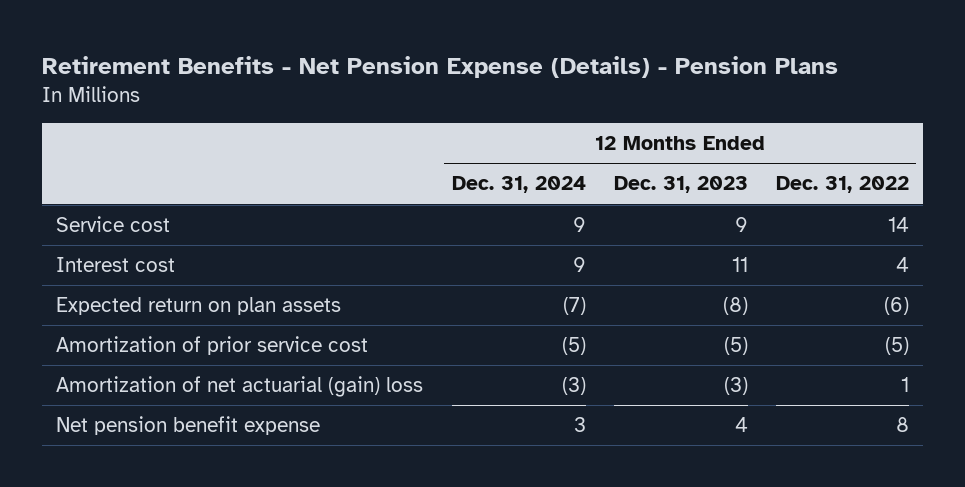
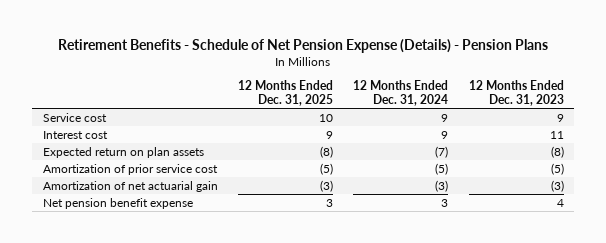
[42,56,839,79] Retirement Benefits - Net Pension Expense (Details) - Pension Plans -> [58,39,549,54] Retirement Benefits - Schedule of Net Pension Expense (Details) - Pension Plans
[776,176,910,194] Dec. 31, 2022 -> none
none -> [237,79,333,106] 12 Months Ended Dec. 31, 2025
[56,376,424,398] Amortization of net actuarial (gain) loss -> [42,180,218,192] Amortization of net actuarial gain

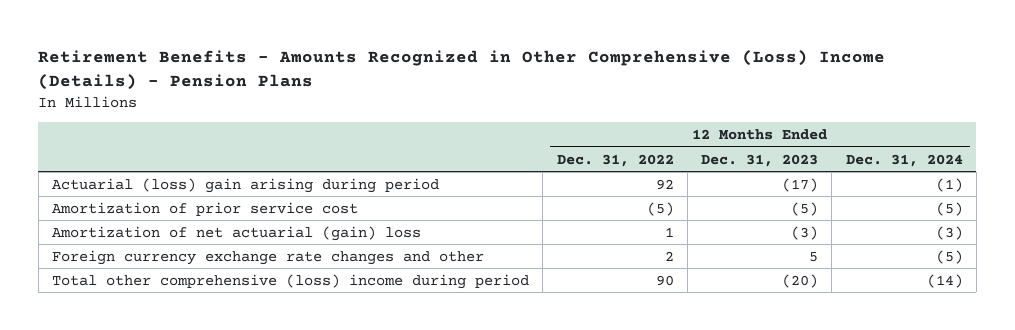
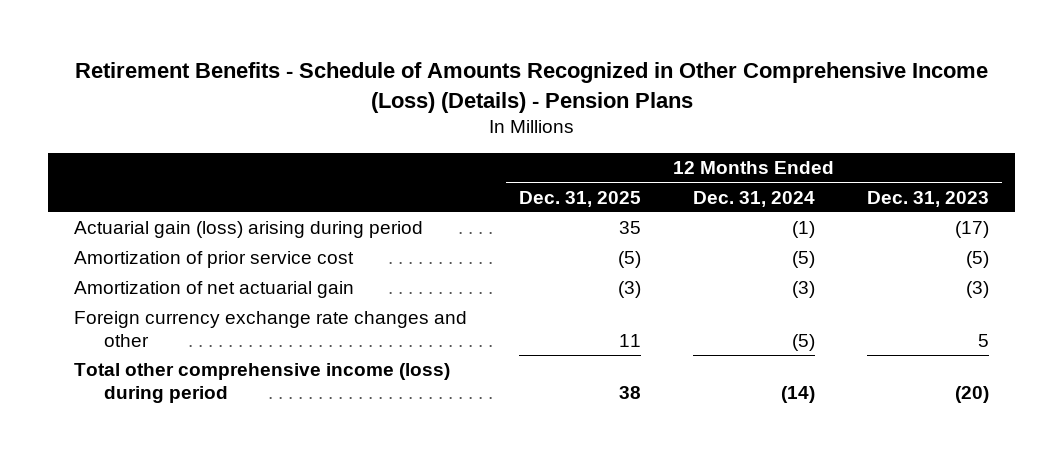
[38,50,886,91] Retirement Benefits - Amounts Recognized in Other Comprehensive (Loss) Income (Details) - Pension Plans -> [74,62,988,113] Retirement Benefits - Schedule of Amounts Recognized in Other Comprehensive Income (Loss) (Details) - Pension Plans
[556,153,674,167] Dec. 31, 2022 -> none
none -> [519,190,642,207] Dec. 31, 2025
[52,177,440,193] Actuarial (loss) gain arising during period -> [74,221,424,239] Actuarial gain (loss) arising during period
[52,225,422,241] Amortization of net actuarial (gain) loss -> [74,281,355,299] Amortization of net actuarial gain
[52,273,530,289] Total other comprehensive (loss) income during period -> [74,363,451,403] Total other comprehensive income (loss) during period

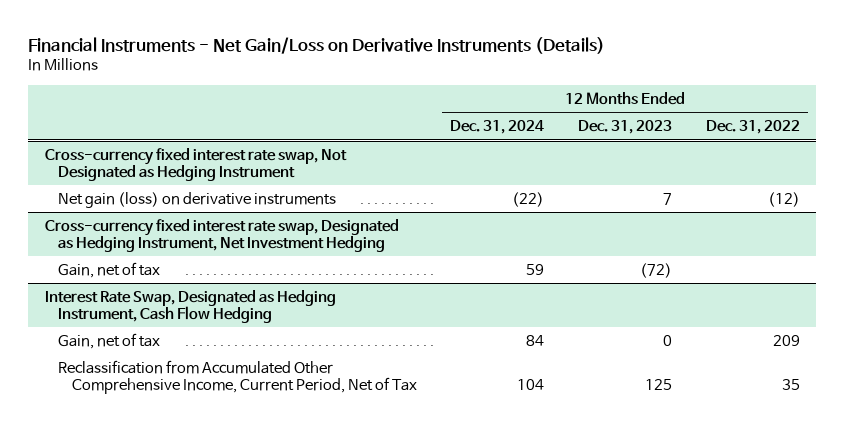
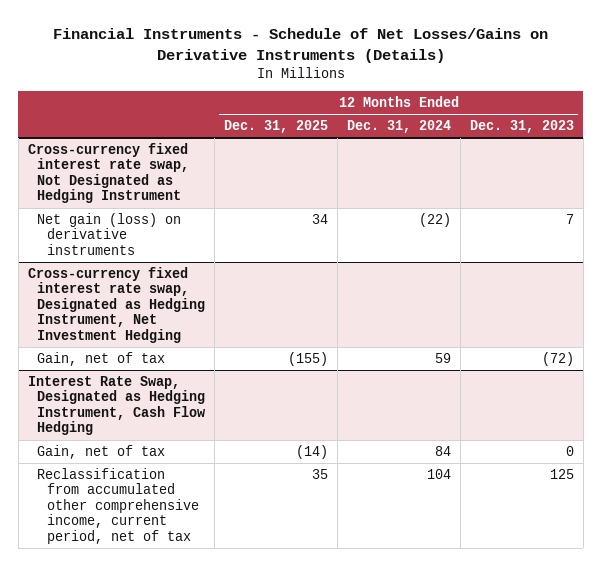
[28,36,606,54] Financial Instruments - Net Gain/Loss on Derivative Instruments (Details) -> [52,28,548,63] Financial Instruments - Schedule of Net Losses/Gains on Derivative Instruments (Details)
[705,120,800,135] Dec. 31, 2022 -> none
none -> [224,120,329,134] Dec. 31, 2025
[58,359,417,395] Reclassification from Accumulated Other Comprehensive Income, Current Period, Net of Tax -> [37,467,199,544] Reclassification from accumulated other comprehensive income, current period, net of tax

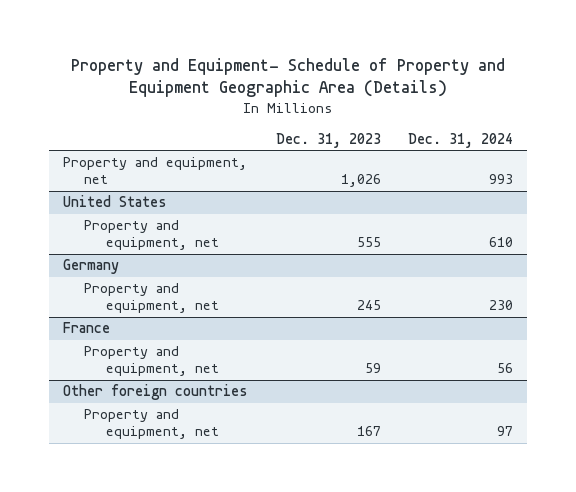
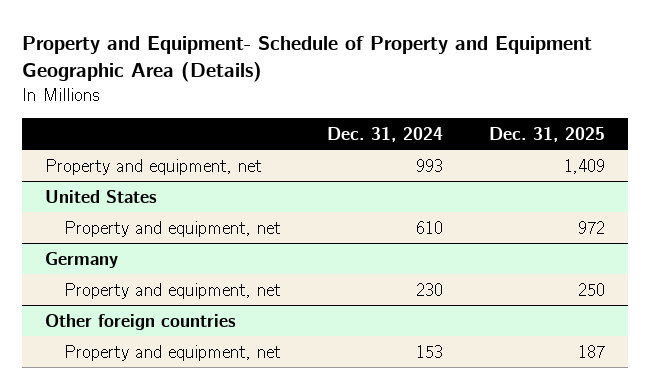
[275,132,381,148] Dec. 31, 2023 -> none
none -> [488,126,605,142] Dec. 31, 2025
[62,322,110,334] France -> none
[84,346,219,377] Property and equipment, net -> none
[497,426,514,437] 97 -> [415,344,443,358] 153

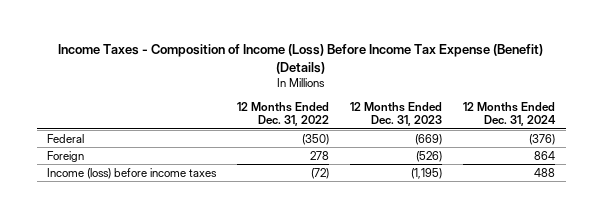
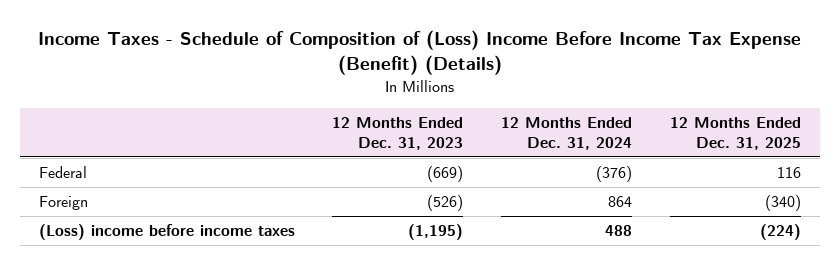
[58,44,544,74] Income Taxes - Composition of Income (Loss) Before Income Tax Expense (Benefit) (Details) -> [37,29,801,75] Income Taxes - Schedule of Composition of (Loss) Income Before Income Tax Expense (Benefit) (Details)
[237,102,330,127] 12 Months Ended Dec. 31, 2022 -> none
none -> [669,116,801,150] 12 Months Ended Dec. 31, 2025
[47,167,218,179] Income (loss) before income taxes -> [38,224,295,241] (Loss) income before income taxes

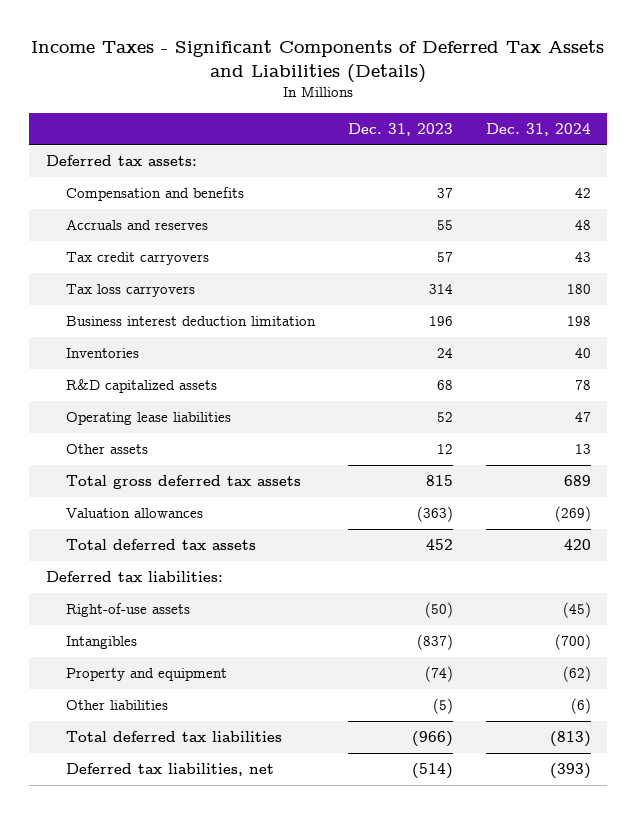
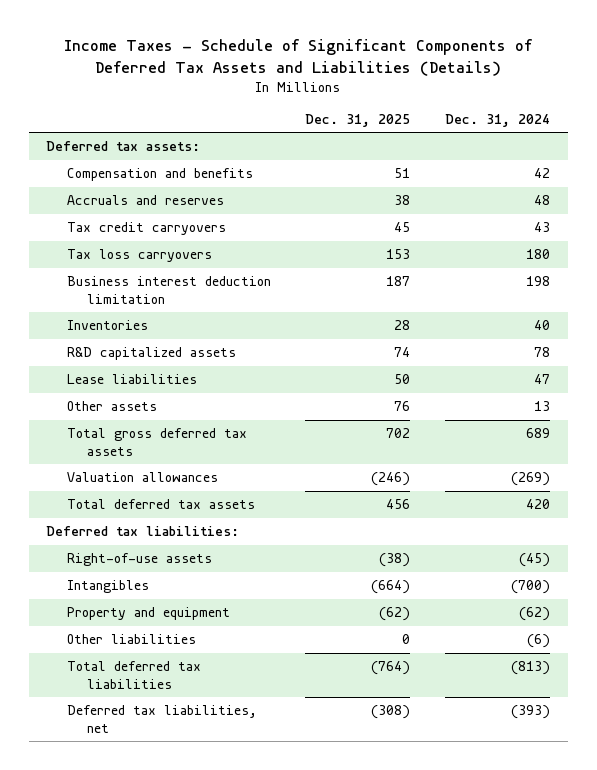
[31,40,605,83] Income Taxes - Significant Components of Deferred Tax Assets and Liabilities (Details) -> [64,38,534,76] Income Taxes - Schedule of Significant Components of Deferred Tax Assets and Liabilities (Details)
[348,122,454,136] Dec. 31, 2023 -> none
none -> [305,113,411,127] Dec. 31, 2025
[66,412,232,426] Operating lease liabilities -> [66,374,197,385] Lease liabilities

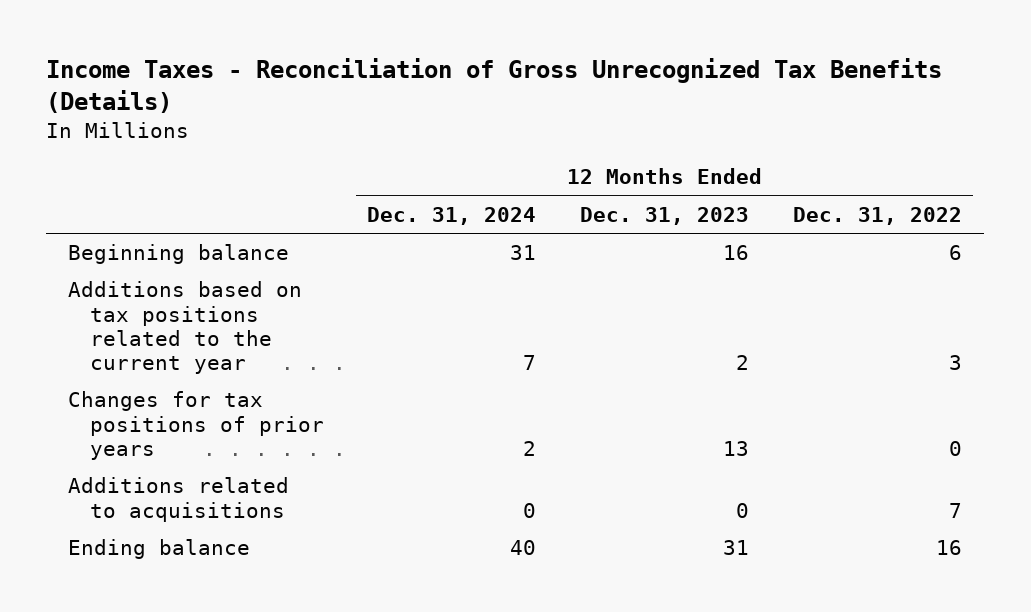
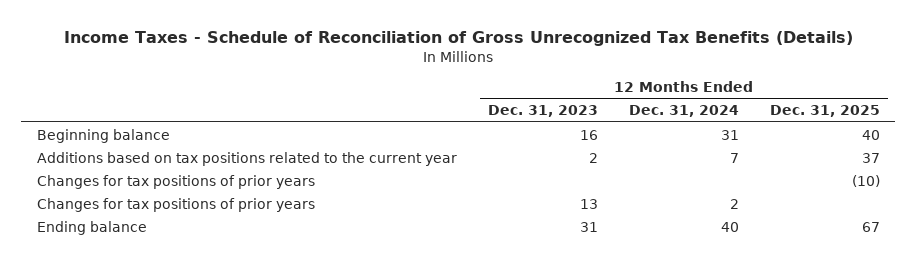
[46,58,943,114] Income Taxes - Reconciliation of Gross Unrecognized Tax Benefits (Details) -> [64,30,854,46] Income Taxes - Schedule of Reconciliation of Gross Unrecognized Tax Benefits (Details)
[793,206,963,225] Dec. 31, 2022 -> none
none -> [769,105,880,118] Dec. 31, 2025
none -> [36,174,315,189] Changes for tax positions of prior years
[68,477,290,522] Additions related to acquisitions -> none

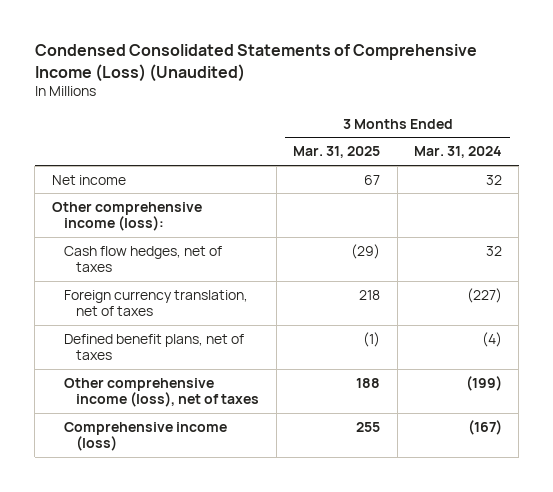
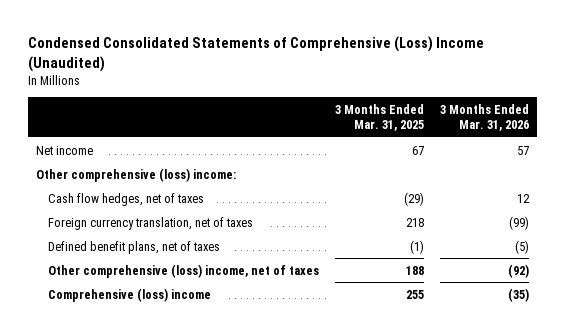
[34,44,477,82] Condensed Consolidated Statements of Comprehensive Income (Loss) (Unaudited) -> [28,35,485,72] Condensed Consolidated Statements of Comprehensive (Loss) Income (Unaudited)
[413,146,502,159] Mar. 31, 2024 -> none
none -> [440,104,530,131] 3 Months Ended Mar. 31, 2026
[51,201,202,232] Other comprehensive income (loss): -> [36,167,237,182] Other comprehensive (loss) income:
[63,377,260,408] Other comprehensive income (loss), net of taxes -> [47,263,319,278] Other comprehensive (loss) income, net of taxes
[63,421,227,452] Comprehensive income (loss) -> [47,287,211,302] Comprehensive (loss) income

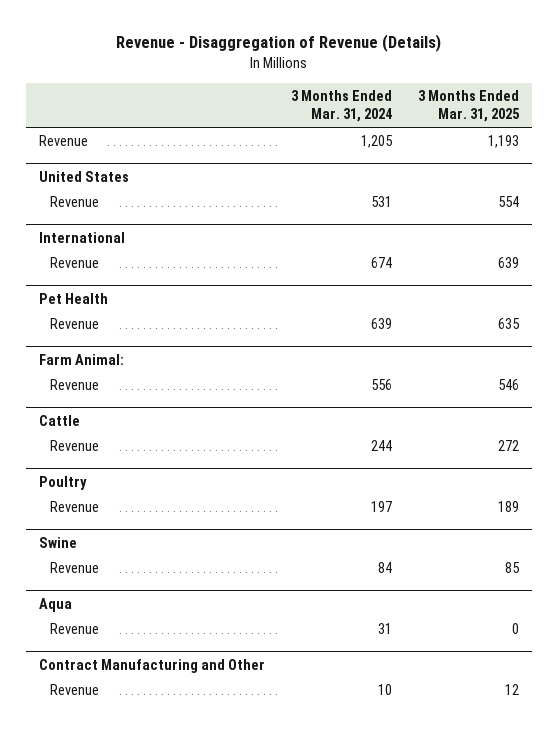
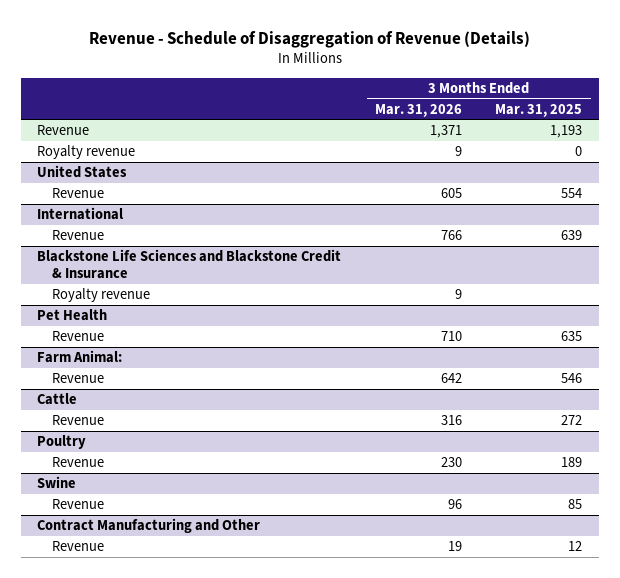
[115,34,441,53] Revenue - Disaggregation of Revenue (Details) -> [88,30,530,48] Revenue - Schedule of Disaggregation of Revenue (Details)
[290,89,392,123] 3 Months Ended Mar. 31, 2024 -> none
none -> [374,103,462,117] Mar. 31, 2026
none -> [37,145,136,160] Royalty revenue
none -> [37,249,342,280] Blackstone Life Sciences and Blackstone Credit & Insurance
none -> [52,288,151,303] Royalty revenue
[38,597,72,612] Aqua -> none
[50,623,100,635] Revenue -> none

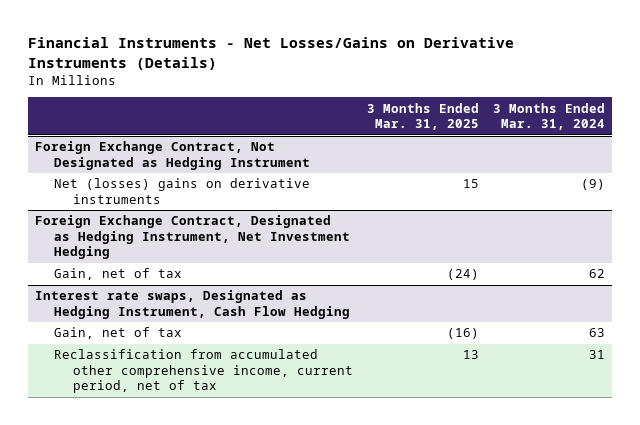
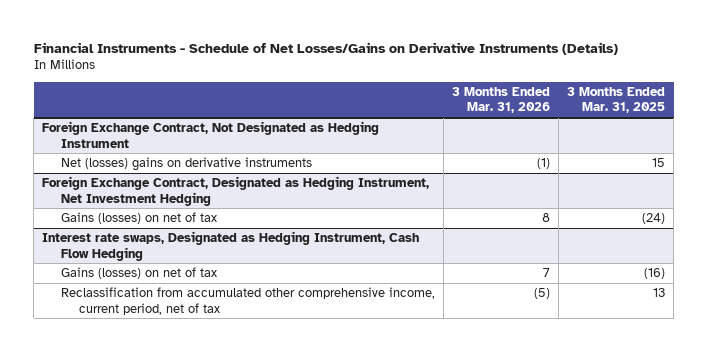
[28,36,515,70] Financial Instruments - Net Losses/Gains on Derivative Instruments (Details) -> [33,41,618,55] Financial Instruments - Schedule of Net Losses/Gains on Derivative Instruments (Details)
[492,102,605,131] 3 Months Ended Mar. 31, 2024 -> none
none -> [451,86,550,114] 3 Months Ended Mar. 31, 2026
[54,268,183,281] Gain, net of tax -> [60,212,217,225] Gains (losses) on net of tax
[54,327,183,340] Gain, net of tax -> [60,267,217,280] Gains (losses) on net of tax

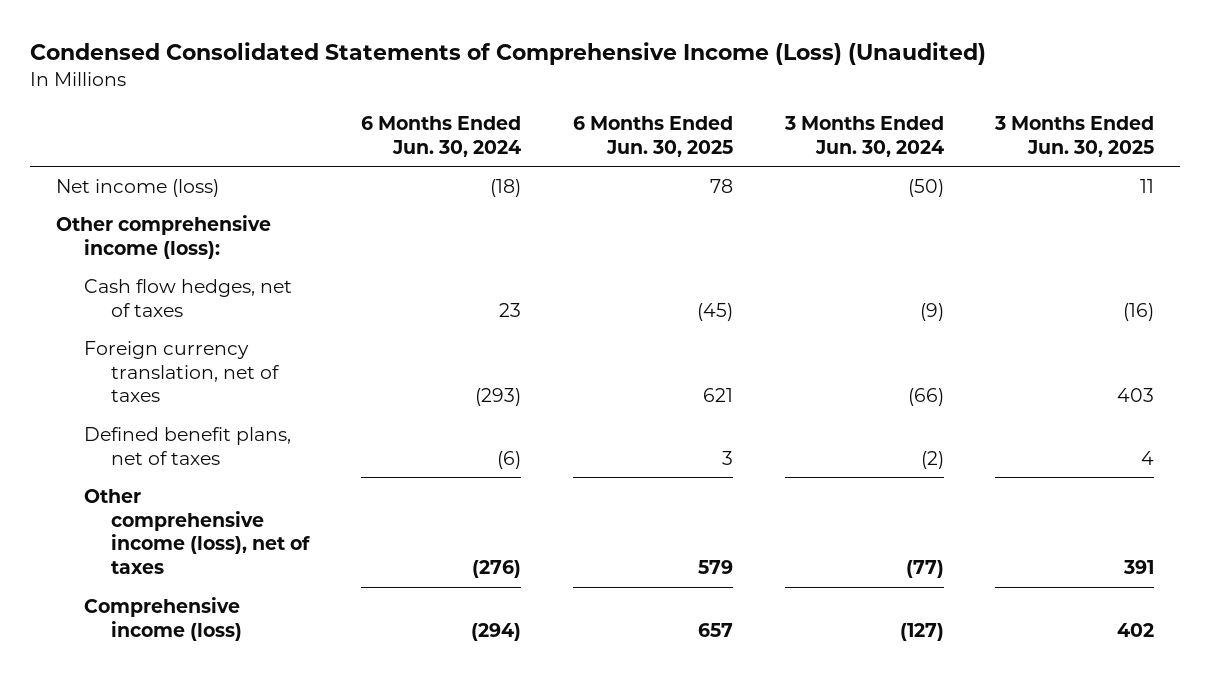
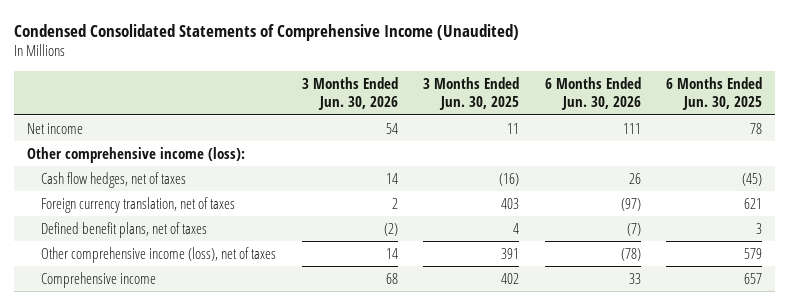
[30,41,987,65] Condensed Consolidated Statements of Comprehensive Income (Loss) (Unaudited) -> [14,23,520,41] Condensed Consolidated Statements of Comprehensive Income (Unaudited)
[360,116,521,158] 6 Months Ended Jun. 30, 2024 -> none
[783,116,944,158] 3 Months Ended Jun. 30, 2024 -> none
none -> [301,76,398,111] 3 Months Ended Jun. 30, 2026
none -> [544,76,641,111] 6 Months Ended Jun. 30, 2026
[56,178,220,197] Net income (loss) -> [26,122,83,134] Net income
[83,596,243,641] Comprehensive income (loss) -> [41,271,157,288] Comprehensive income

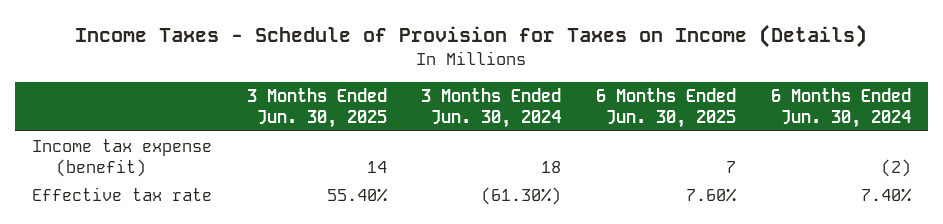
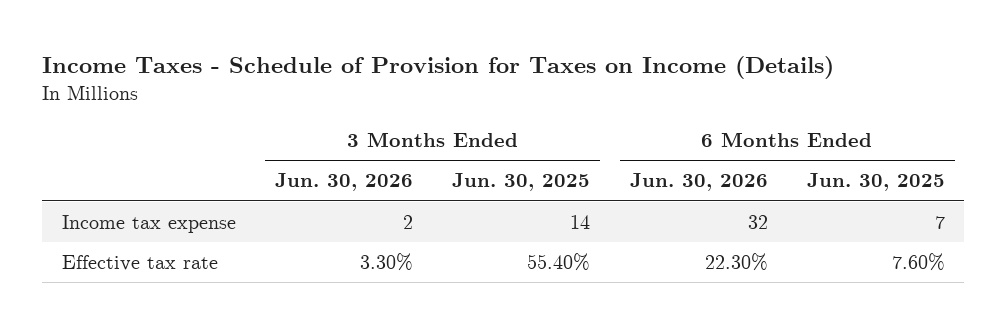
[421,87,562,128] 3 Months Ended Jun. 30, 2024 -> none
[770,87,911,128] 6 Months Ended Jun. 30, 2024 -> none
none -> [275,173,414,192] Jun. 30, 2026
none -> [629,173,768,192] Jun. 30, 2026
[32,138,213,177] Income tax expense (benefit) -> [61,214,236,233] Income tax expense

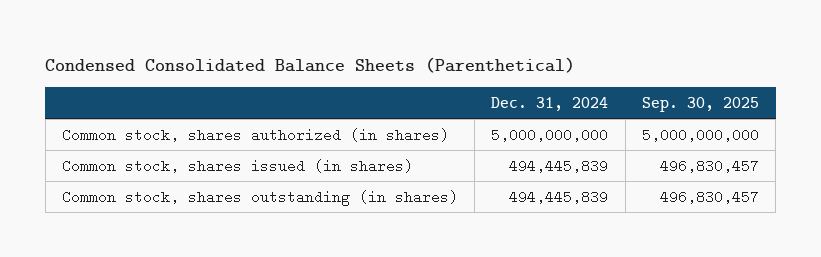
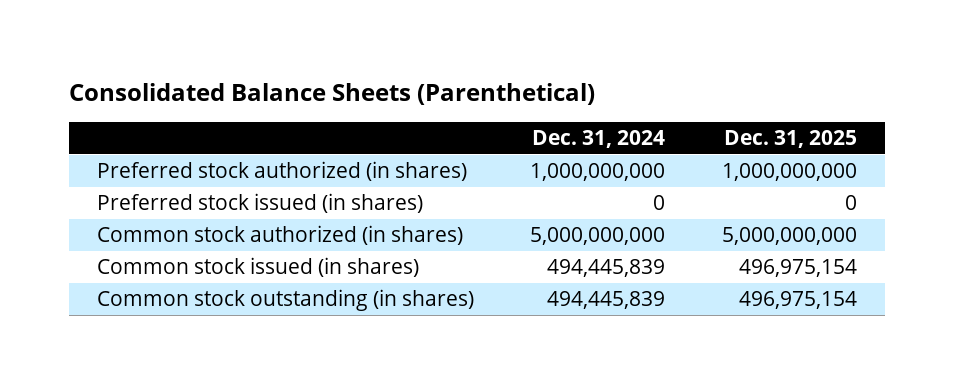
[45,56,576,73] Condensed Consolidated Balance Sheets (Parenthetical) -> [69,83,596,106] Consolidated Balance Sheets (Parenthetical)
[641,96,759,112] Sep. 30, 2025 -> none
none -> [723,130,857,149] Dec. 31, 2025
none -> [97,161,468,182] Preferred stock authorized (in shares)
none -> [97,193,424,214] Preferred stock issued (in shares)
[62,127,450,142] Common stock, shares authorized (in shares) -> [97,225,464,246] Common stock authorized (in shares)
[62,158,414,173] Common stock, shares issued (in shares) -> [97,257,420,278] Common stock issued (in shares)
[62,189,459,206] Common stock, shares outstanding (in shares) -> [97,289,475,312] Common stock outstanding (in shares)

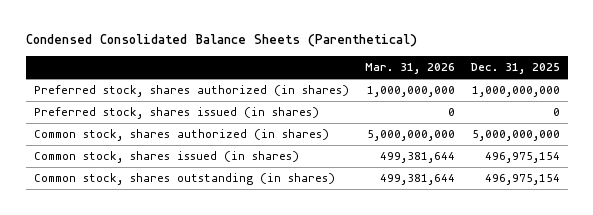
[69,83,596,106] Consolidated Balance Sheets (Parenthetical) -> [25,34,417,48] Condensed Consolidated Balance Sheets (Parenthetical)
[532,130,666,149] Dec. 31, 2024 -> none
none -> [364,63,455,75] Mar. 31, 2026
[97,161,468,182] Preferred stock authorized (in shares) -> [33,85,349,98] Preferred stock, shares authorized (in shares)
[97,193,424,214] Preferred stock issued (in shares) -> [33,107,319,120] Preferred stock, shares issued (in shares)
[97,225,464,246] Common stock authorized (in shares) -> [33,129,329,142] Common stock, shares authorized (in shares)
[97,257,420,278] Common stock issued (in shares) -> [33,151,299,164] Common stock, shares issued (in shares)
[97,289,475,312] Common stock outstanding (in shares) -> [33,173,335,186] Common stock, shares outstanding (in shares)

